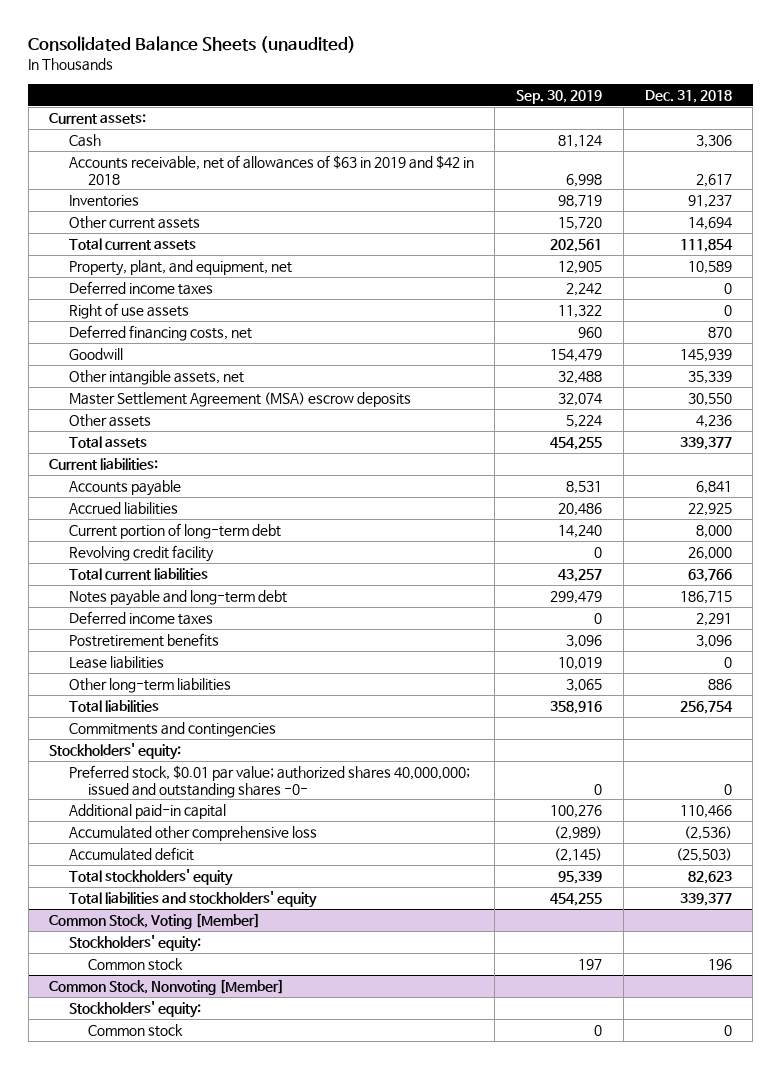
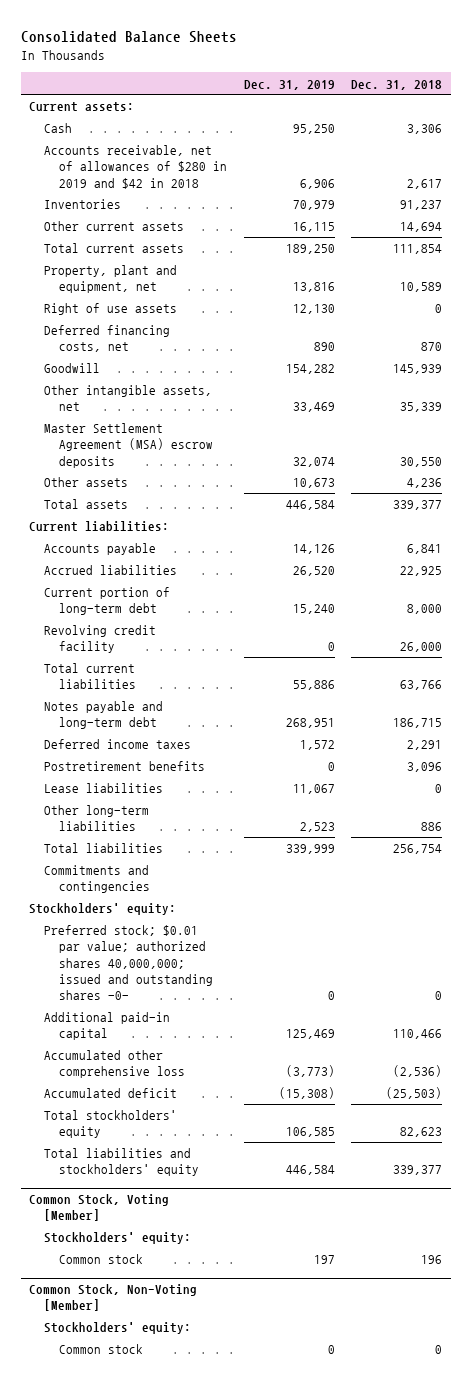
[28,36,357,54] Consolidated Balance Sheets (unaudited) -> [20,31,237,44] Consolidated Balance Sheets
[516,89,603,104] Sep. 30, 2019 -> none
none -> [243,79,335,90] Dec. 31, 2019
[68,155,474,185] Accounts receivable, net of allowances of $63 in 2019 and $42 in 2018 -> [44,145,227,189] Accounts receivable, net of allowances of $280 in 2019 and $42 in 2018
[68,281,213,296] Deferred income taxes -> none
[68,260,292,277] Property, plant, and equipment, net -> [44,265,178,294] Property, plant and equipment, net
[68,765,470,798] Preferred stock, $0.01 par value; authorized shares 40,000,000; issued and outstanding shares -0- -> [44,925,213,1000] Preferred stock; $0.01 par value; authorized shares 40,000,000; issued and outstanding shares -0-
[49,979,285,996] Common Stock, Nonvoting [Member] -> [29,1284,198,1312] Common Stock, Non-Voting [Member]

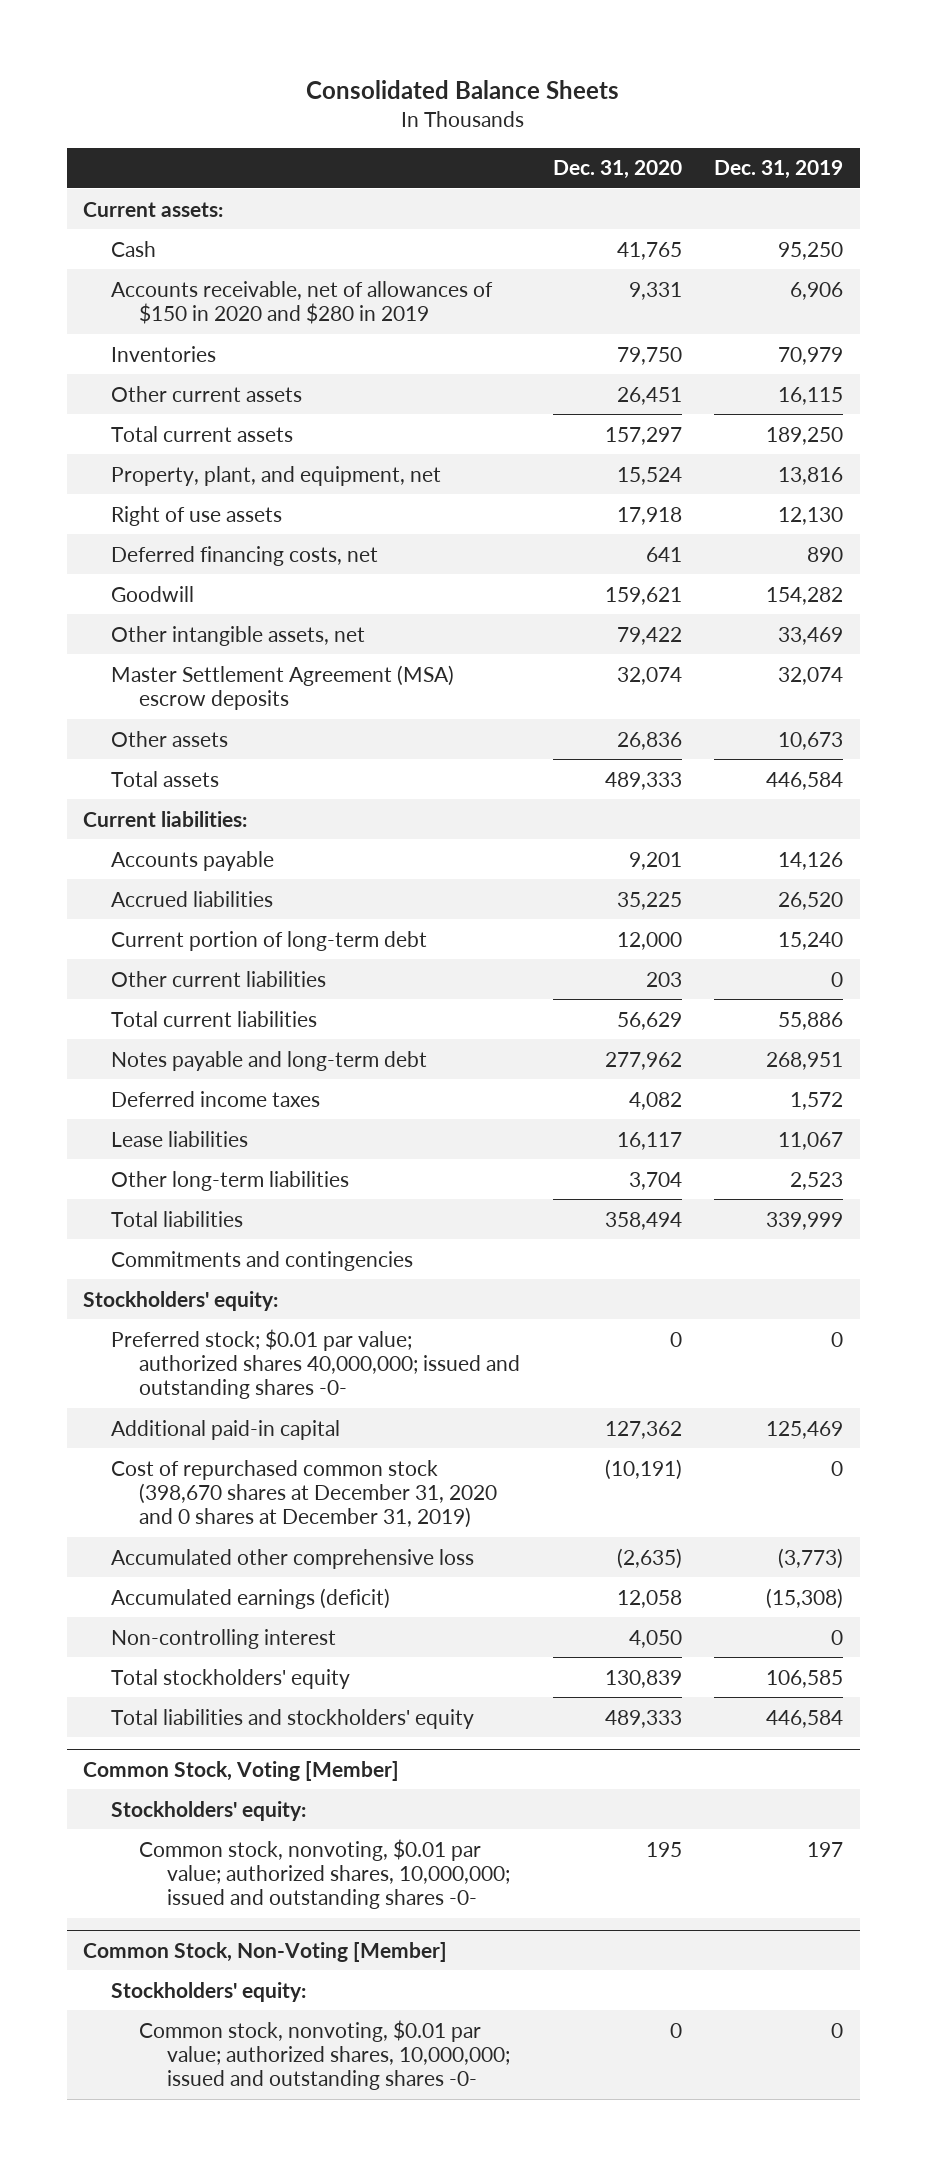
[351,79,443,90] Dec. 31, 2018 -> none
none -> [552,160,682,180] Dec. 31, 2020
[44,145,227,189] Accounts receivable, net of allowances of $280 in 2019 and $42 in 2018 -> [110,280,493,324] Accounts receivable, net of allowances of $150 in 2020 and $280 in 2019
[44,265,178,294] Property, plant and equipment, net -> [110,465,441,486] Property, plant, and equipment, net
[44,625,157,654] Revolving credit facility -> none
none -> [110,970,326,987] Other current liabilities
[44,761,206,772] Postretirement benefits -> none
none -> [110,1459,497,1529] Cost of repurchased common stock (398,670 shares at December 31, 2020 and 0 shares at December 31, 2019)
[44,1088,178,1099] Accumulated deficit -> [110,1587,390,1609] Accumulated earnings (deficit)
none -> [110,1628,336,1649] Non-controlling interest
[58,1254,143,1265] Common stock -> [138,1838,511,1910] Common stock, nonvoting, $0.01 par value; authorized shares, 10,000,000; issued and outstanding shares -0-
[58,1344,143,1355] Common stock -> [138,2019,511,2091] Common stock, nonvoting, $0.01 par value; authorized shares, 10,000,000; issued and outstanding shares -0-

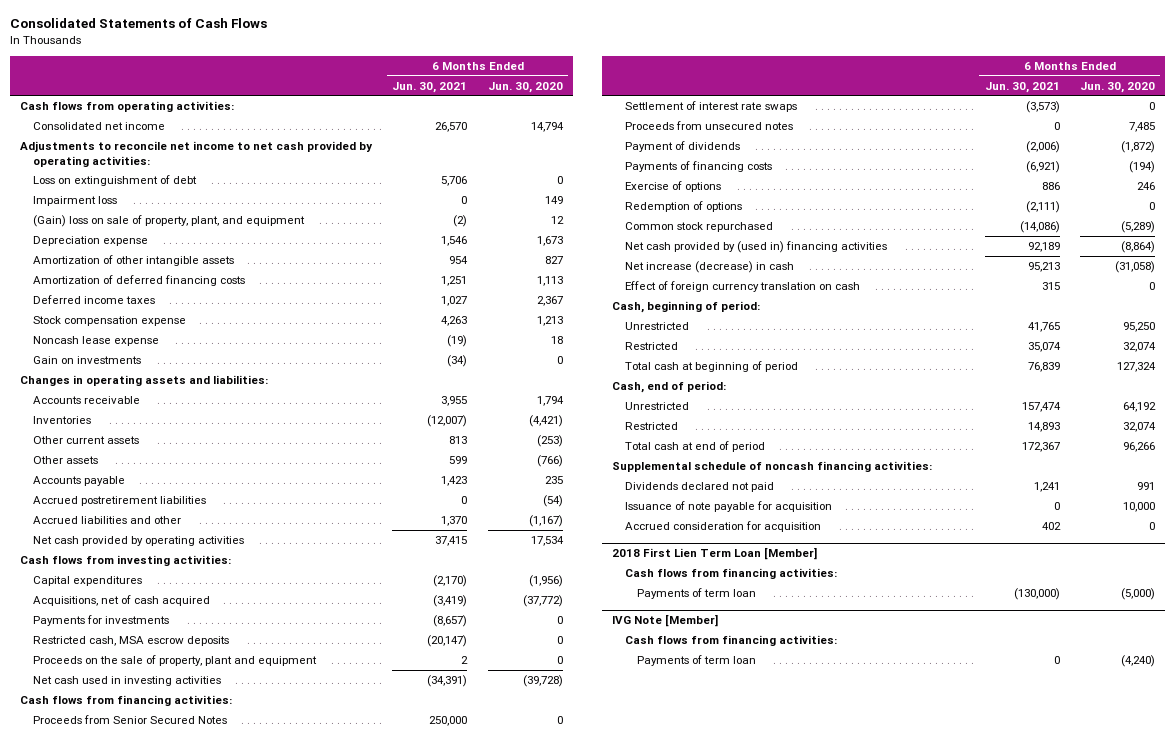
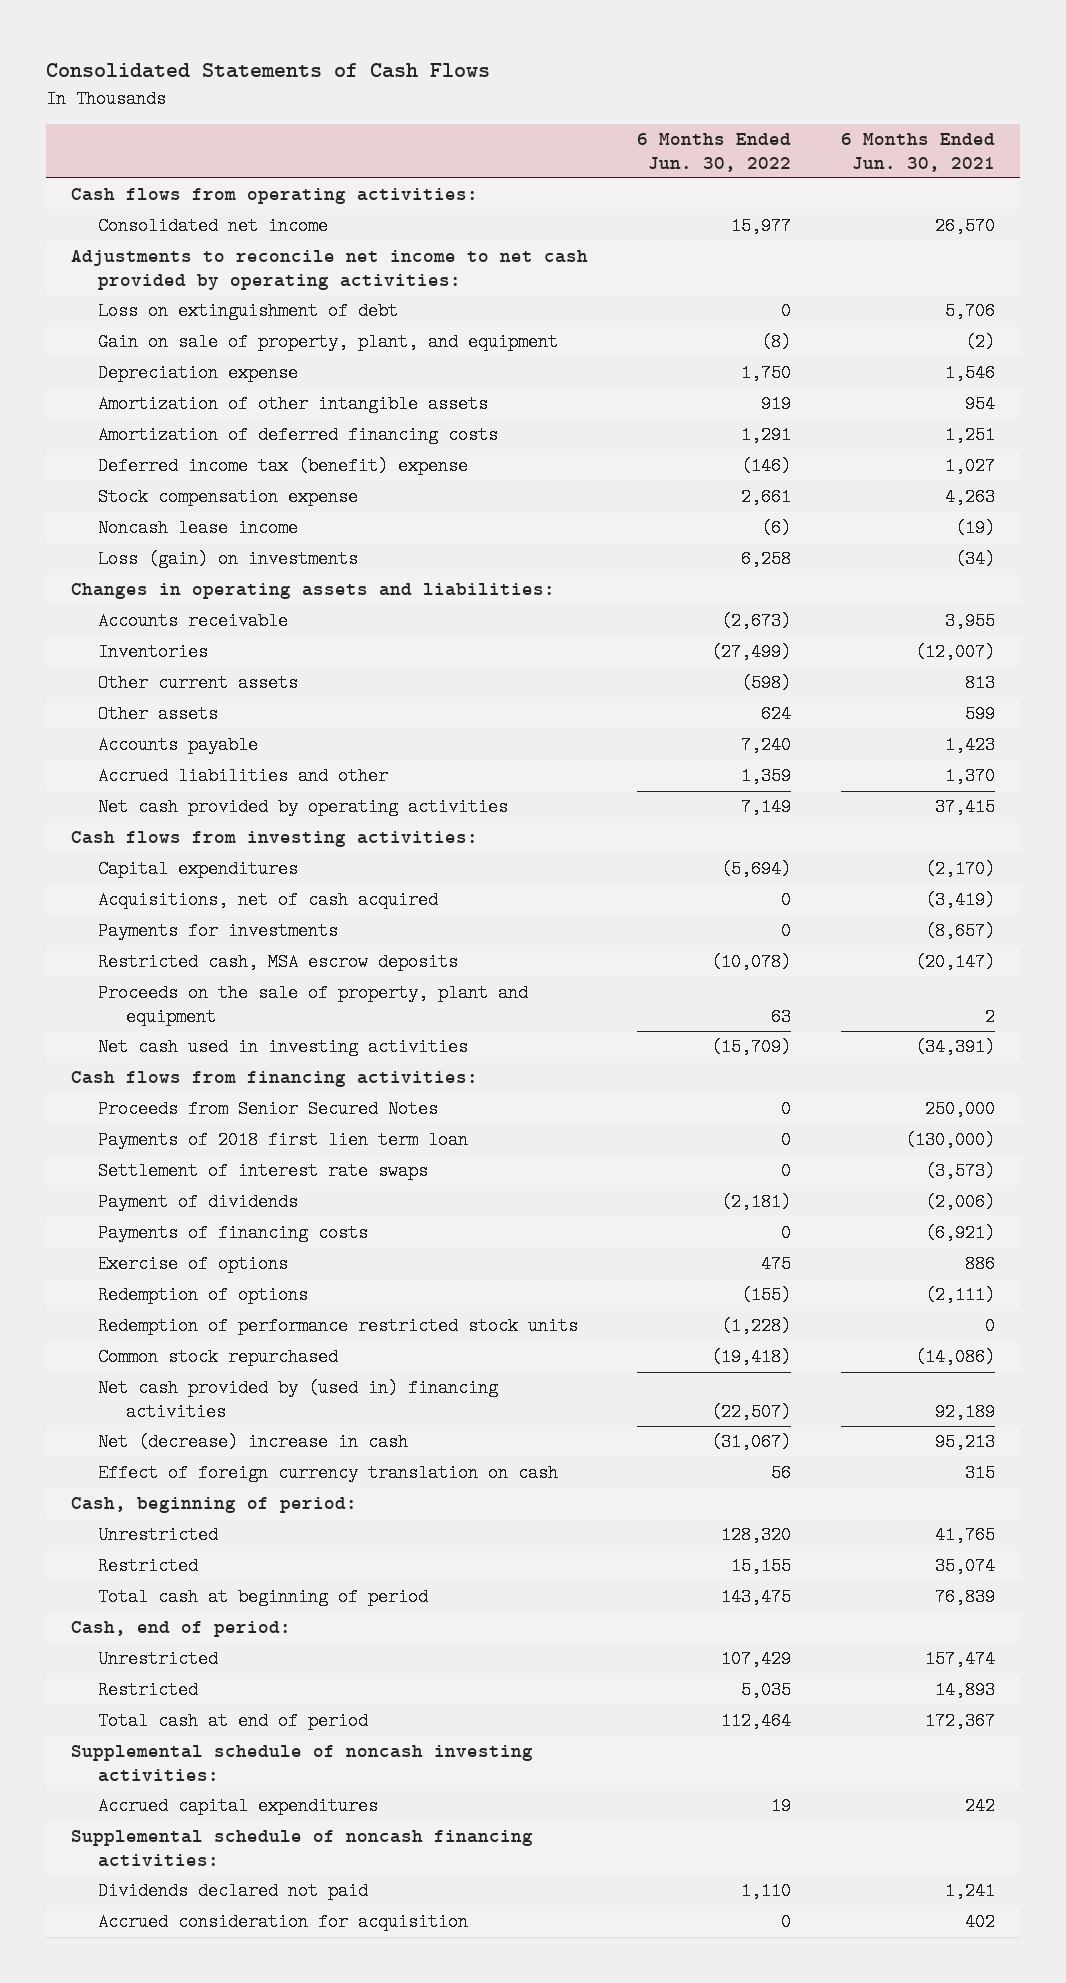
[487,81,563,93] Jun. 30, 2020 -> none
none -> [637,133,792,172] 6 Months Ended Jun. 30, 2022
[32,196,117,207] Impairment loss -> none
[32,215,305,228] (Gain) loss on sale of property, plant, and equipment -> [98,333,559,352] Gain on sale of property, plant, and equipment
[32,295,155,305] Deferred income taxes -> [98,457,469,476] Deferred income tax (benefit) expense
[32,336,159,347] Noncash lease expense -> [98,519,299,538] Noncash lease income
[32,356,141,365] Gain on investments -> [98,550,359,569] Loss (gain) on investments
[32,496,206,507] Accrued postretirement liabilities -> none
none -> [98,1131,469,1150] Payments of 2018 first lien term loan
[624,121,793,131] Proceeds from unsecured notes -> none
none -> [98,1317,579,1336] Redemption of performance restricted stock units
[624,261,794,274] Net increase (decrease) in cash -> [98,1433,409,1452] Net (decrease) increase in cash
none -> [70,1745,533,1782] Supplemental schedule of noncash investing activities:
none -> [98,1797,379,1816] Accrued capital expenditures
[624,501,832,513] Issuance of note payable for acquisition -> none
[612,547,818,561] 2018 First Lien Term Loan [Member] -> none
[624,568,837,580] Cash flows from financing activities: -> none
[637,588,757,600] Payments of term loan -> none
[612,614,719,628] IVG Note [Member] -> none
[624,635,837,647] Cash flows from financing activities: -> none
[637,655,757,667] Payments of term loan -> none

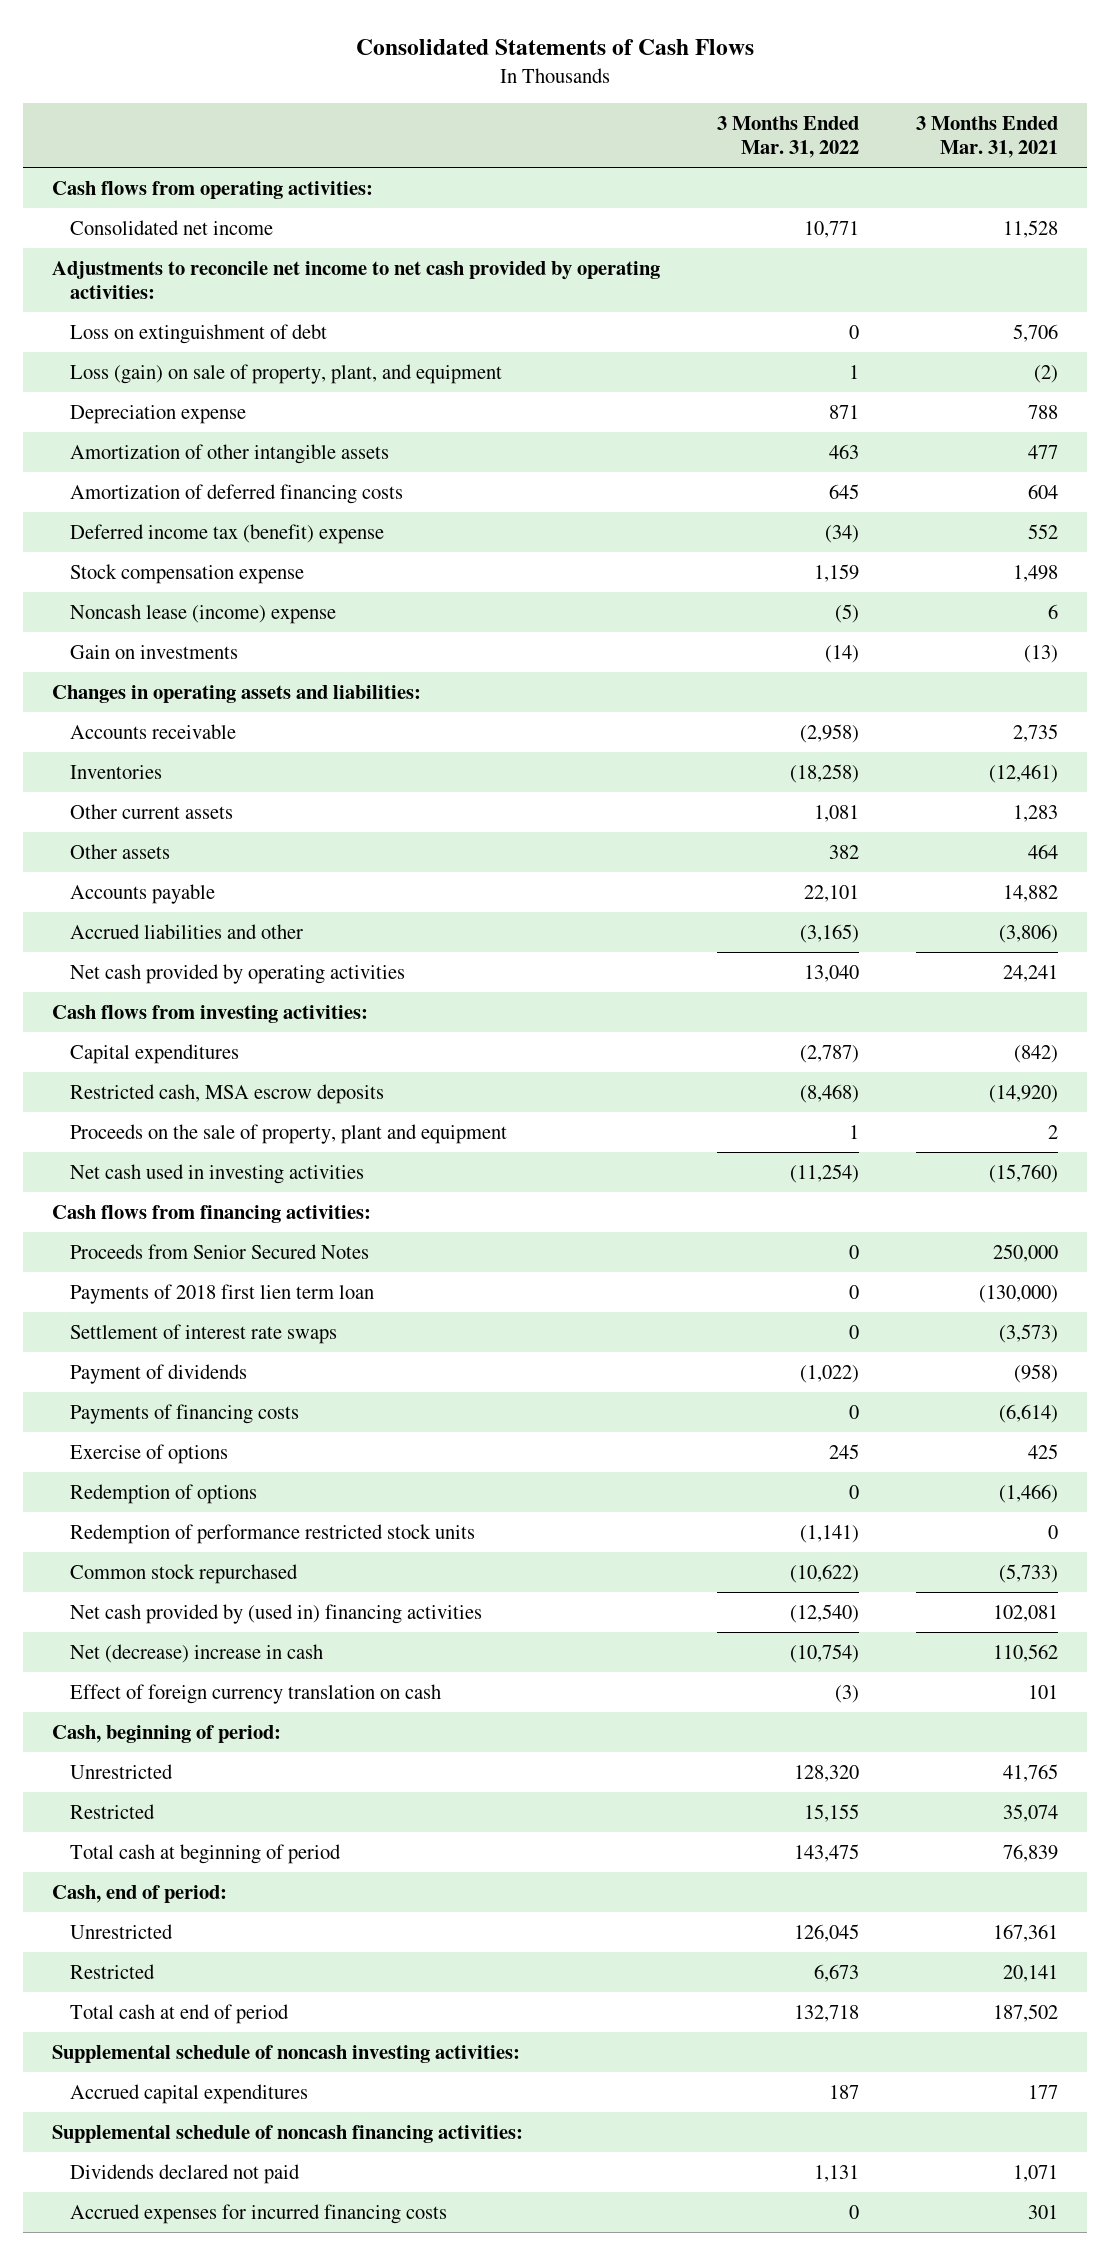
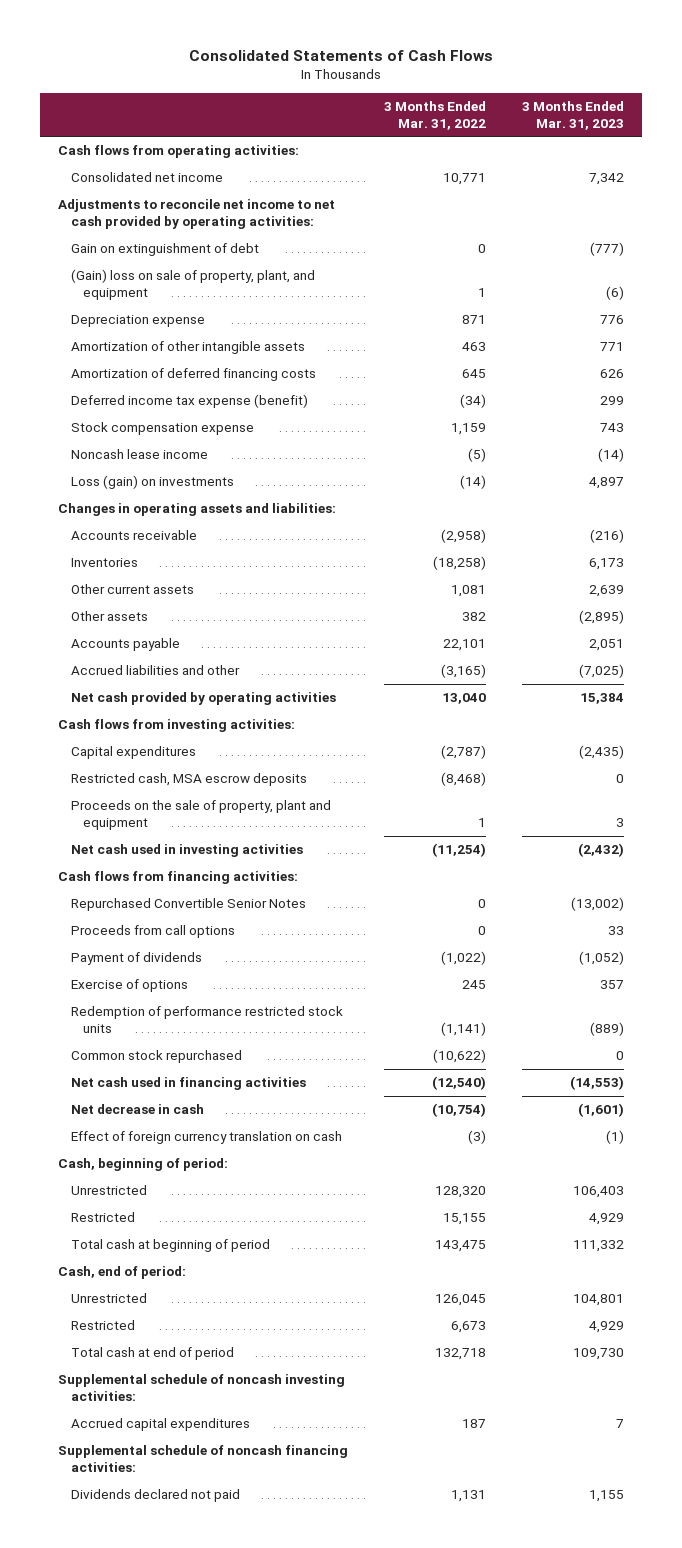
[916,115,1059,159] 3 Months Ended Mar. 31, 2021 -> none
none -> [521,101,624,130] 3 Months Ended Mar. 31, 2023
[69,323,327,344] Loss on extinguishment of debt -> [70,243,259,257] Gain on extinguishment of debt
[69,363,502,384] Loss (gain) on sale of property, plant, and equipment -> [70,269,315,300] (Gain) loss on sale of property, plant, and equipment
[69,523,384,544] Deferred income tax (benefit) expense -> [70,394,308,409] Deferred income tax expense (benefit)
[69,603,336,624] Noncash lease (income) expense -> [70,449,208,460] Noncash lease income
[69,644,238,659] Gain on investments -> [70,475,234,490] Loss (gain) on investments
[69,1243,369,1259] Proceeds from Senior Secured Notes -> none
[69,1283,374,1304] Payments of 2018 first lien term loan -> none
[69,1323,337,1344] Settlement of interest rate swaps -> none
none -> [70,898,306,912] Repurchased Convertible Senior Notes
none -> [70,925,235,939] Proceeds from call options
[69,1403,299,1424] Payments of financing costs -> none
[69,1483,257,1504] Redemption of options -> none
[69,1603,482,1624] Net cash provided by (used in) financing activities -> [70,1077,306,1091] Net cash used in financing activities
[69,1643,323,1663] Net (decrease) increase in cash -> [70,1104,204,1115] Net decrease in cash
[69,2203,447,2224] Accrued expenses for incurred financing costs -> none

